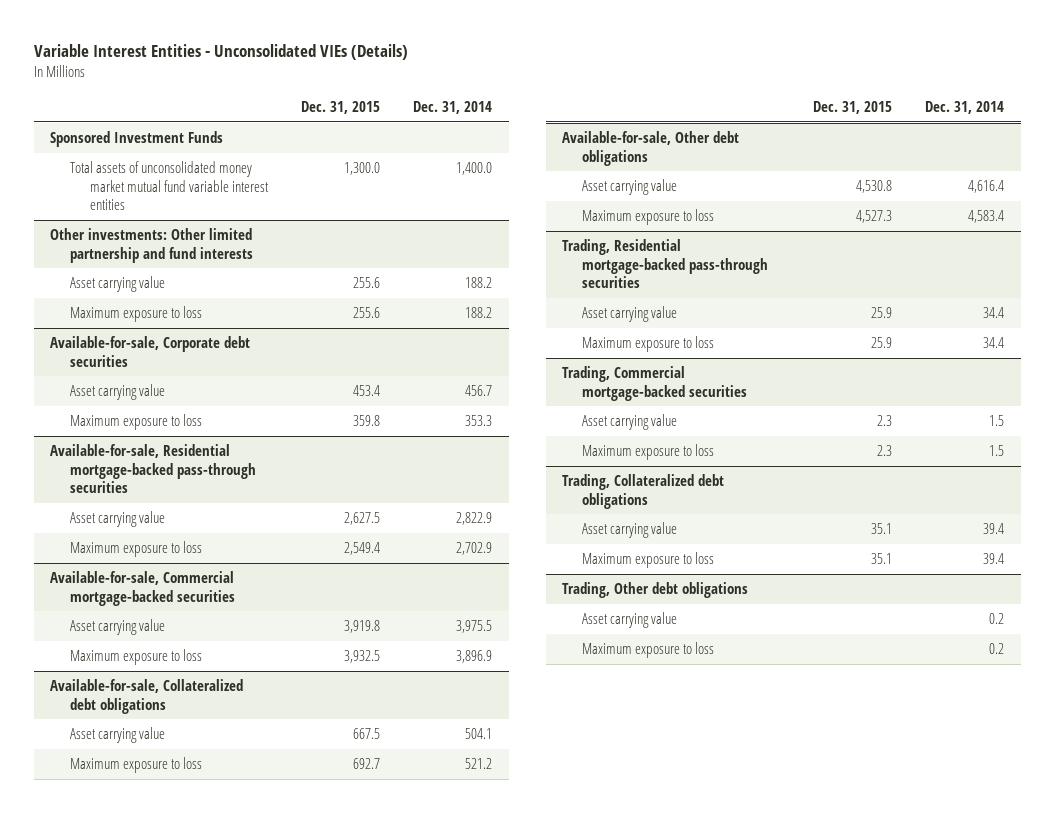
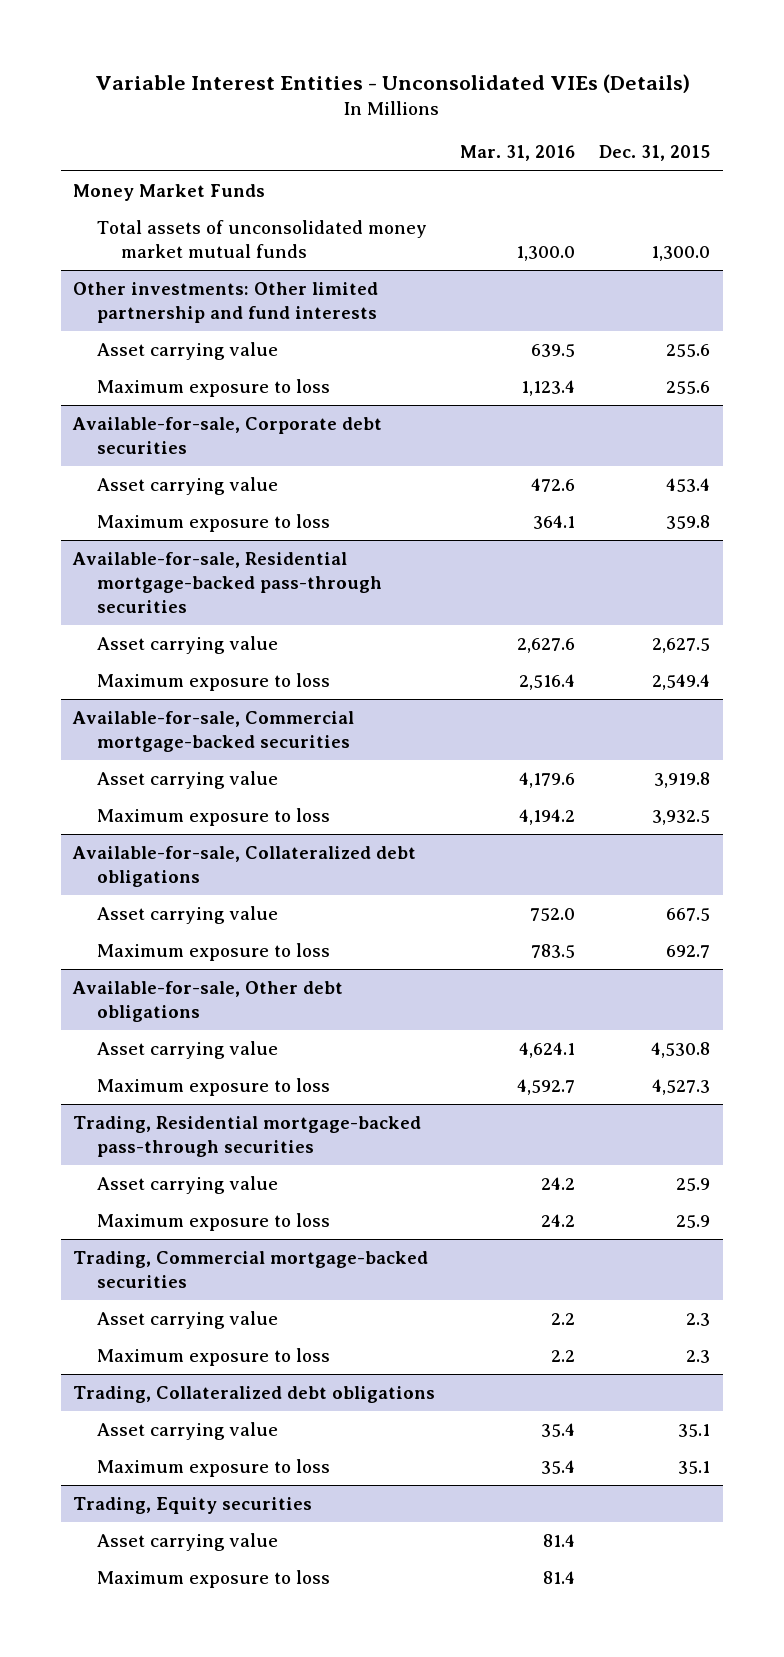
[413,101,493,115] Dec. 31, 2014 -> none
none -> [459,145,575,162] Mar. 31, 2016
[50,131,224,148] Sponsored Investment Funds -> none
none -> [73,183,266,201] Money Market Funds
[70,161,270,211] Total assets of unconsolidated money market mutual fund variable interest entities -> [97,219,428,259] Total assets of unconsolidated money market mutual funds
[562,582,749,599] Trading, Other debt obligations -> none
none -> [73,1496,313,1514] Trading, Equity securities

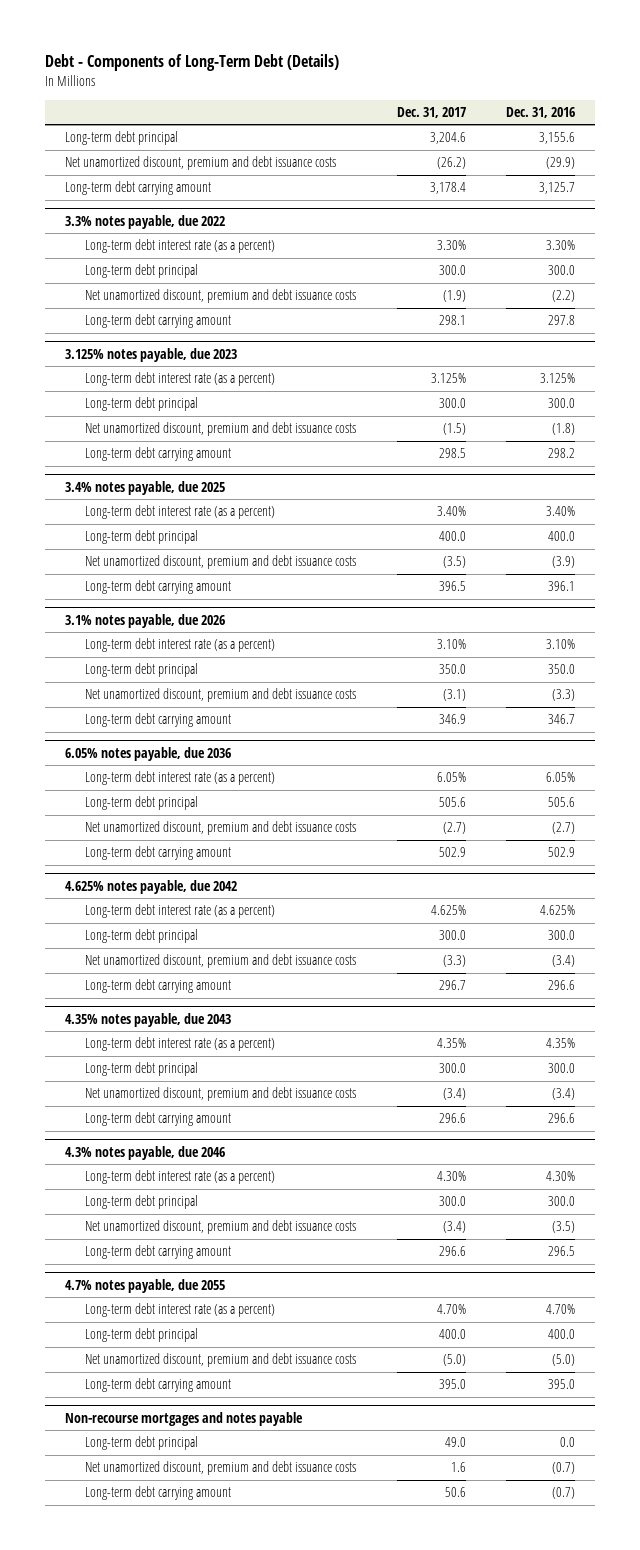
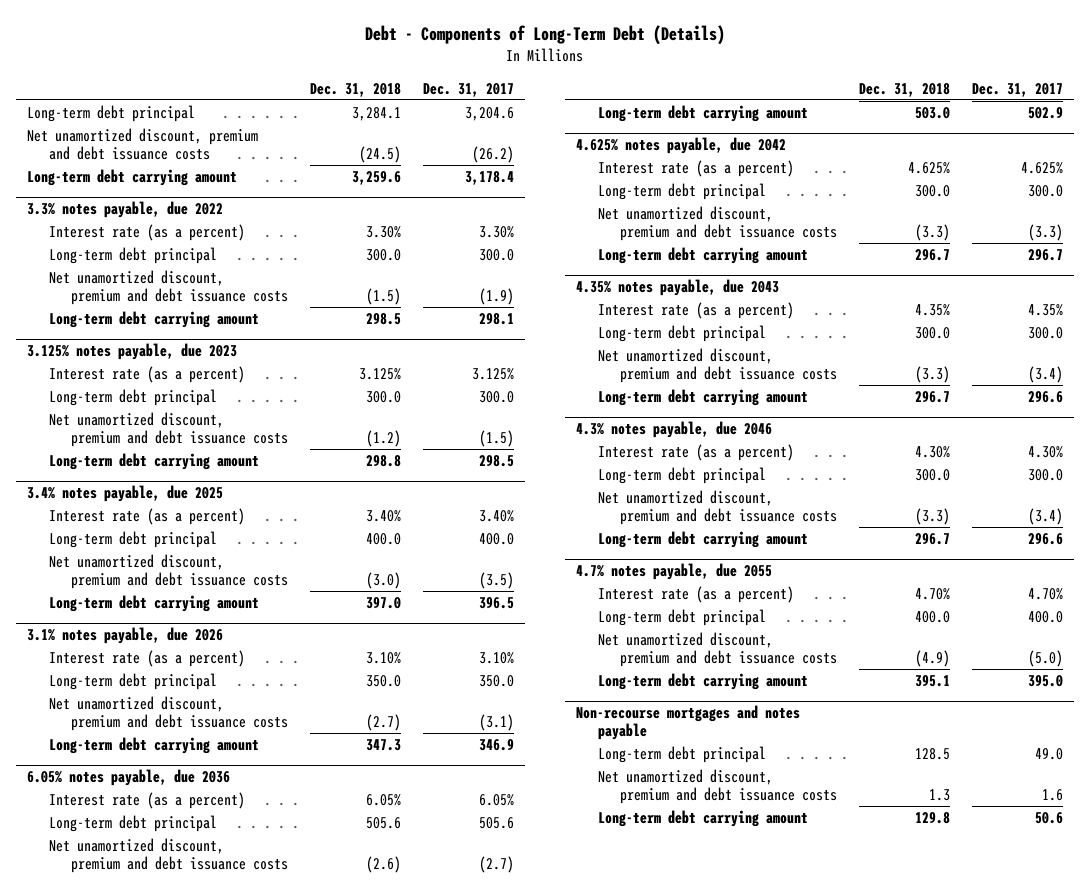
[506,107,576,119] Dec. 31, 2016 -> none
none -> [309,82,401,97] Dec. 31, 2018
[85,239,276,254] Long-term debt interest rate (as a percent) -> [48,223,245,241] Interest rate (as a percent)
[85,372,276,387] Long-term debt interest rate (as a percent) -> [48,365,245,383] Interest rate (as a percent)
[85,505,276,520] Long-term debt interest rate (as a percent) -> [48,507,245,525] Interest rate (as a percent)
[85,638,276,653] Long-term debt interest rate (as a percent) -> [48,649,245,667] Interest rate (as a percent)
[85,771,276,786] Long-term debt interest rate (as a percent) -> [48,791,245,809] Interest rate (as a percent)
[85,904,276,919] Long-term debt interest rate (as a percent) -> [597,159,794,177] Interest rate (as a percent)
[85,1037,276,1052] Long-term debt interest rate (as a percent) -> [597,301,794,319] Interest rate (as a percent)
[85,1170,276,1185] Long-term debt interest rate (as a percent) -> [597,443,794,461] Interest rate (as a percent)
[85,1303,276,1318] Long-term debt interest rate (as a percent) -> [597,585,794,603] Interest rate (as a percent)

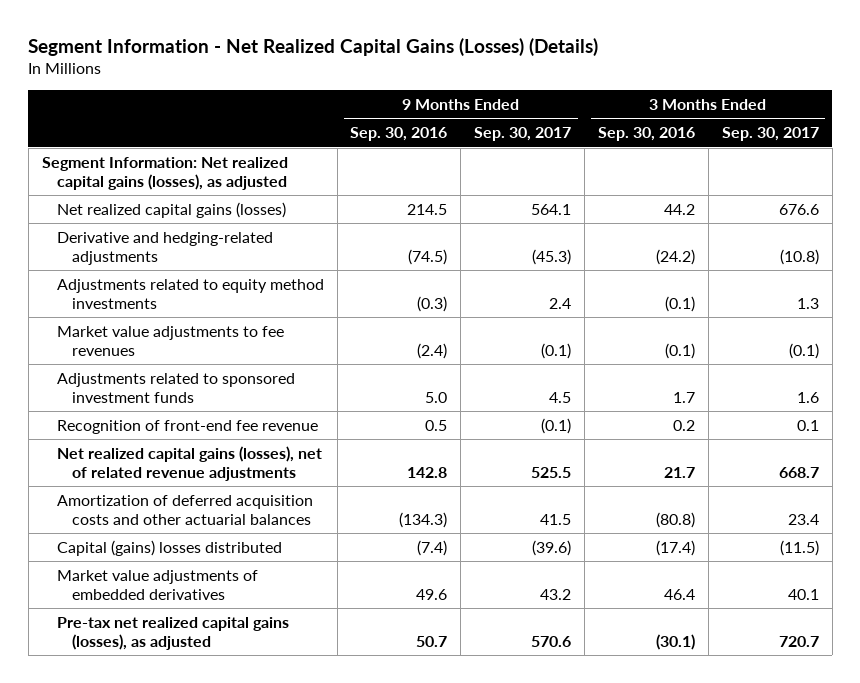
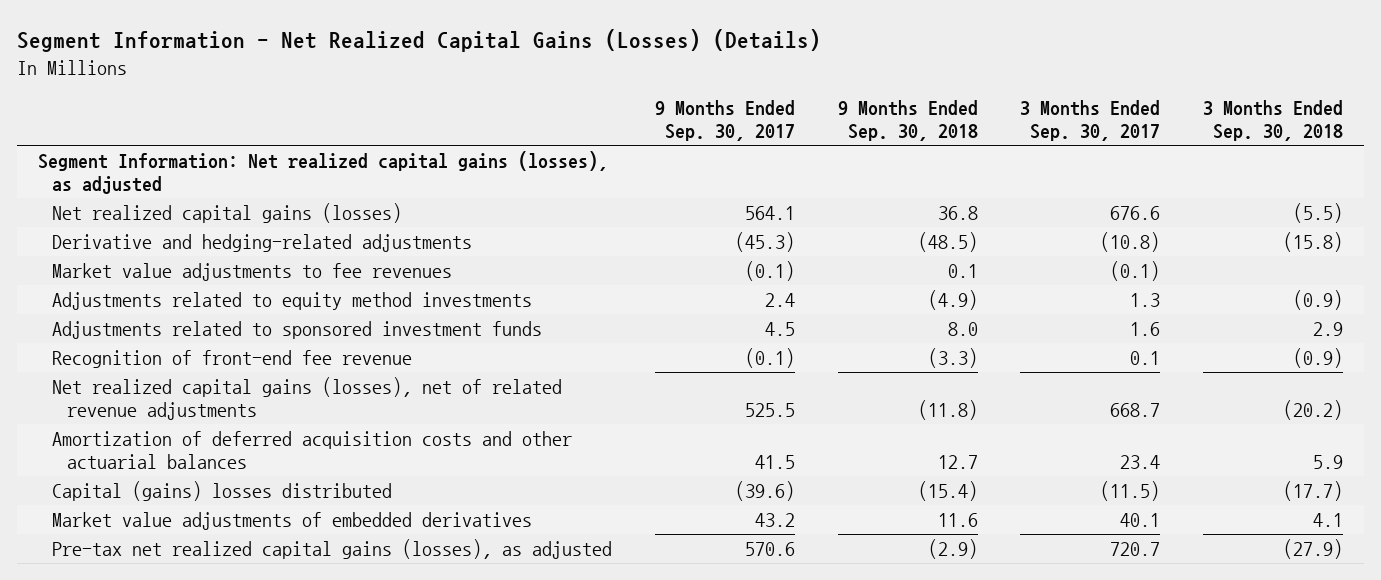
[350,127,448,142] Sep. 30, 2016 -> none
[597,127,695,142] Sep. 30, 2016 -> none
none -> [837,99,978,142] 9 Months Ended Sep. 30, 2018
none -> [1202,99,1343,142] 3 Months Ended Sep. 30, 2018
[56,278,324,309] Adjustments related to equity method investments -> [52,291,533,310] Adjustments related to equity method investments

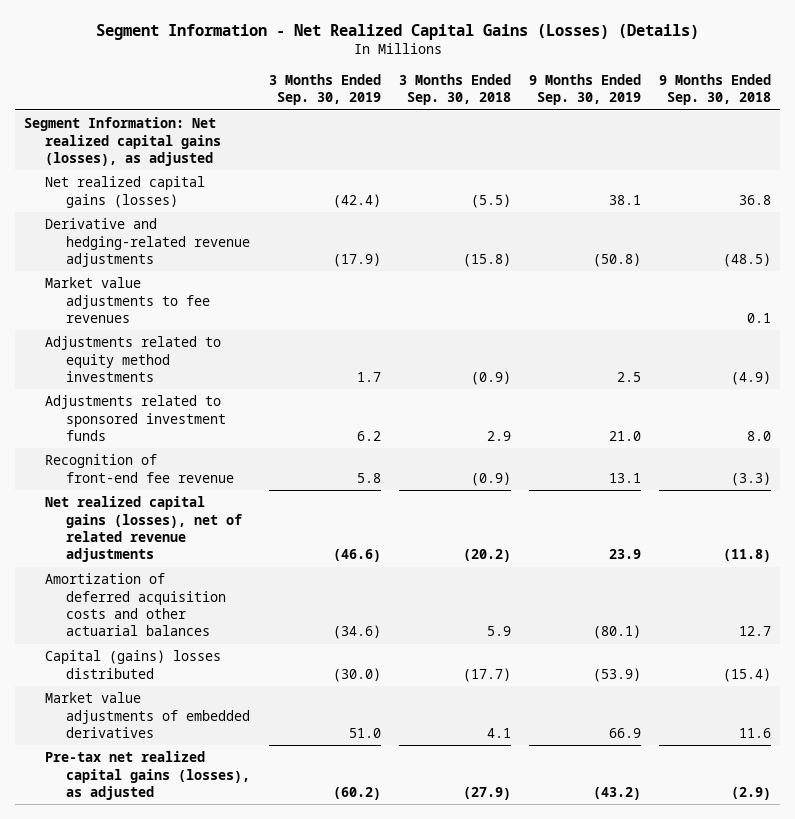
[655,99,796,142] 9 Months Ended Sep. 30, 2017 -> none
[1020,99,1161,142] 3 Months Ended Sep. 30, 2017 -> none
none -> [268,73,381,106] 3 Months Ended Sep. 30, 2019
none -> [528,73,641,106] 9 Months Ended Sep. 30, 2019
[52,233,473,252] Derivative and hedging-related adjustments -> [45,218,251,267] Derivative and hedging-related revenue adjustments

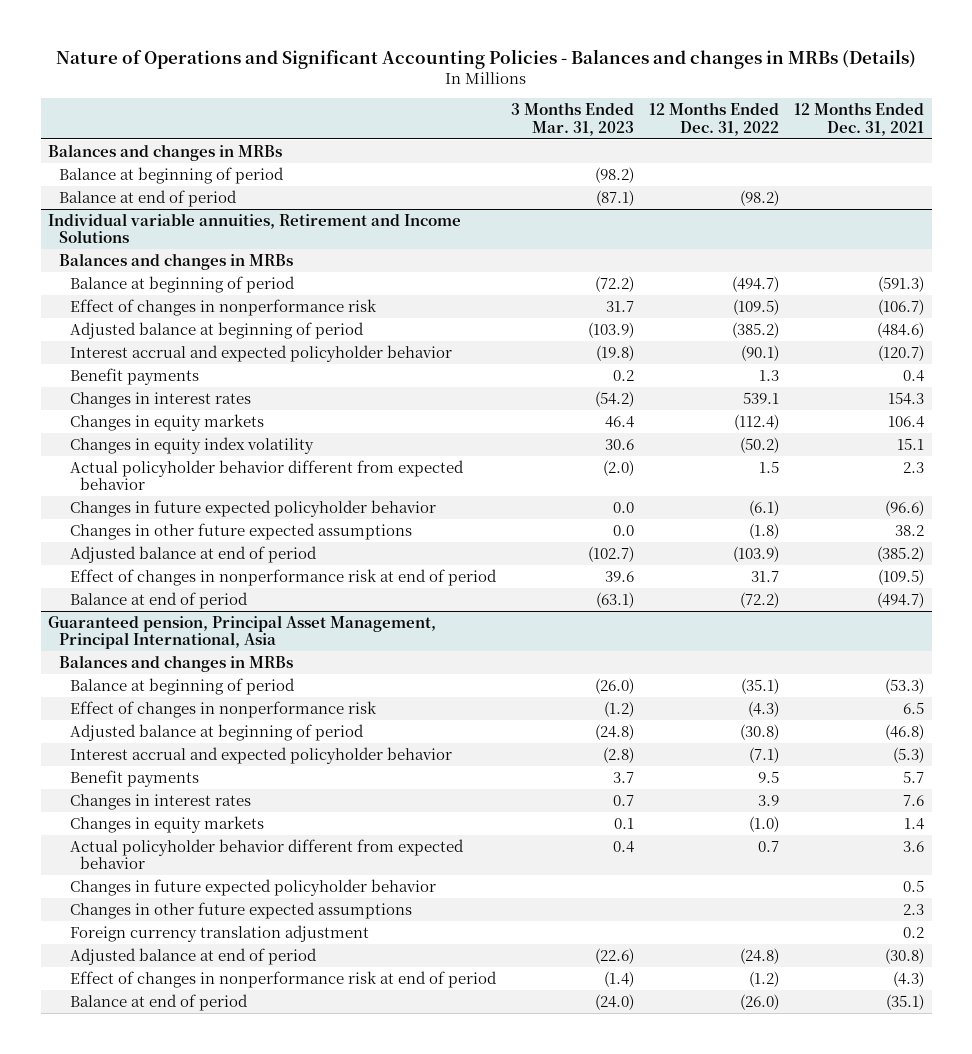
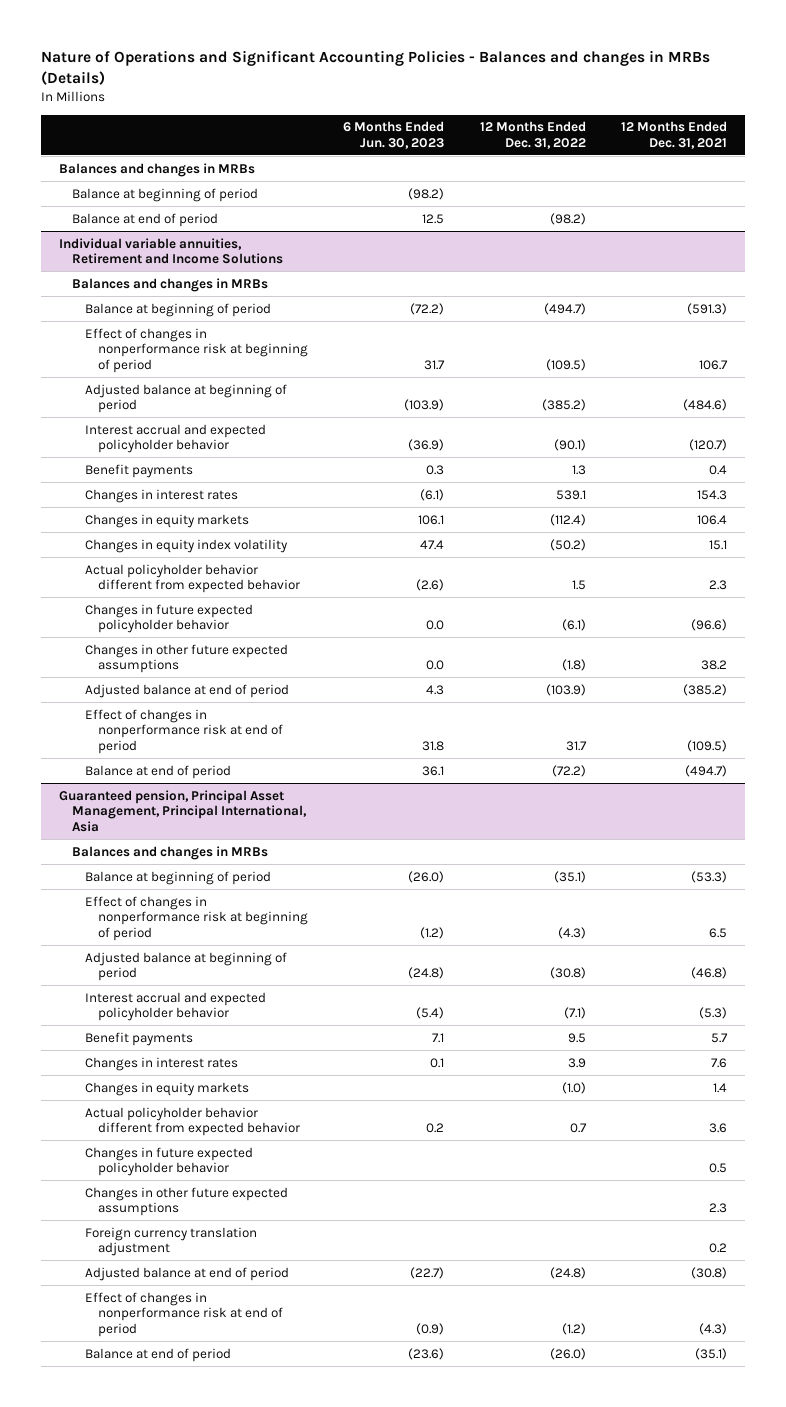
[510,102,634,136] 3 Months Ended Mar. 31, 2023 -> none
none -> [343,121,445,149] 6 Months Ended Jun. 30, 2023
[69,298,377,316] Effect of changes in nonperformance risk -> [84,327,308,373] Effect of changes in nonperformance risk at beginning of period
[878,298,925,315] (106.7) -> [698,359,728,370] 106.7
[69,700,377,718] Effect of changes in nonperformance risk -> [84,895,308,941] Effect of changes in nonperformance risk at beginning of period

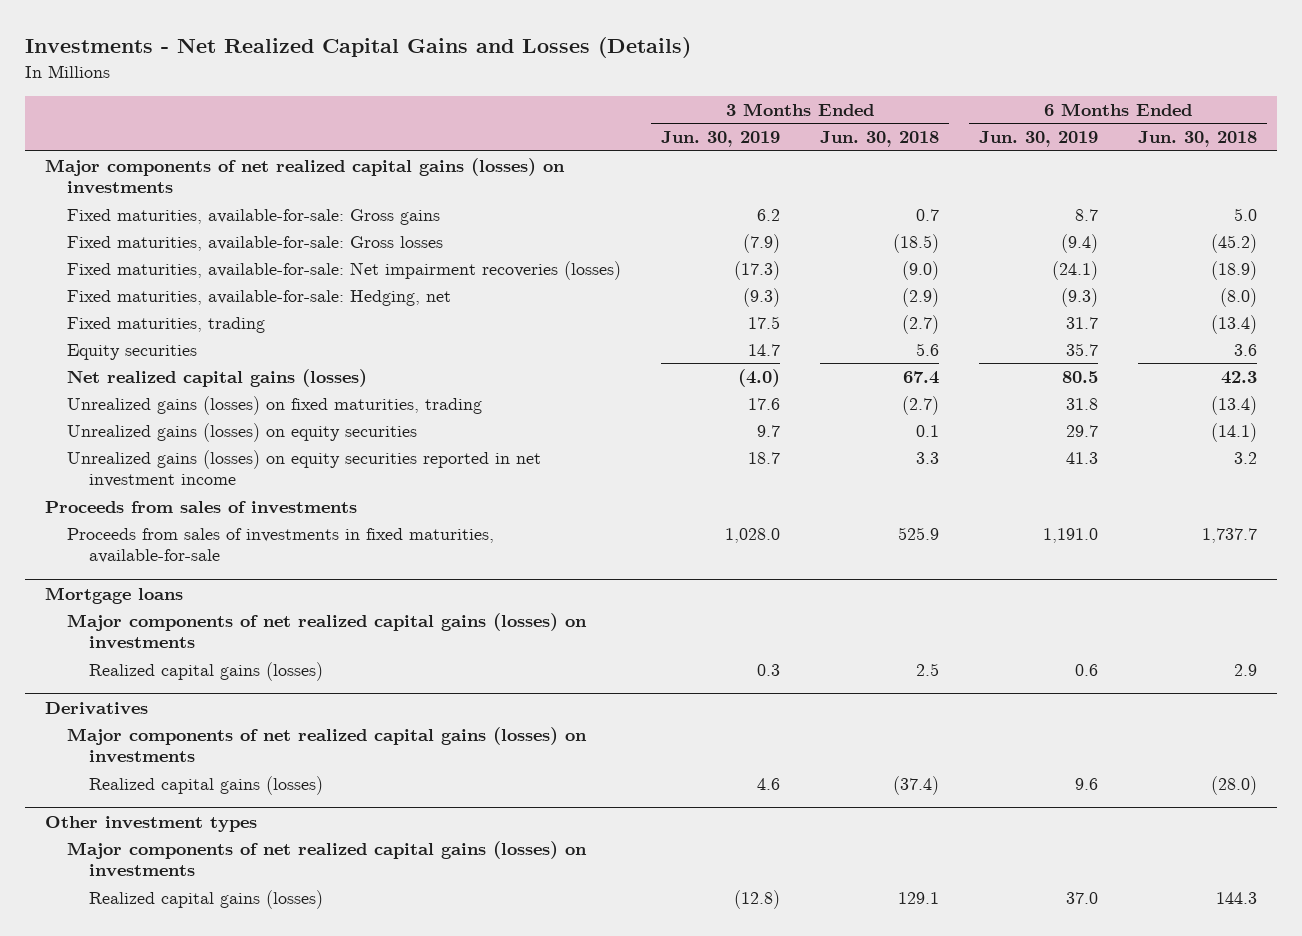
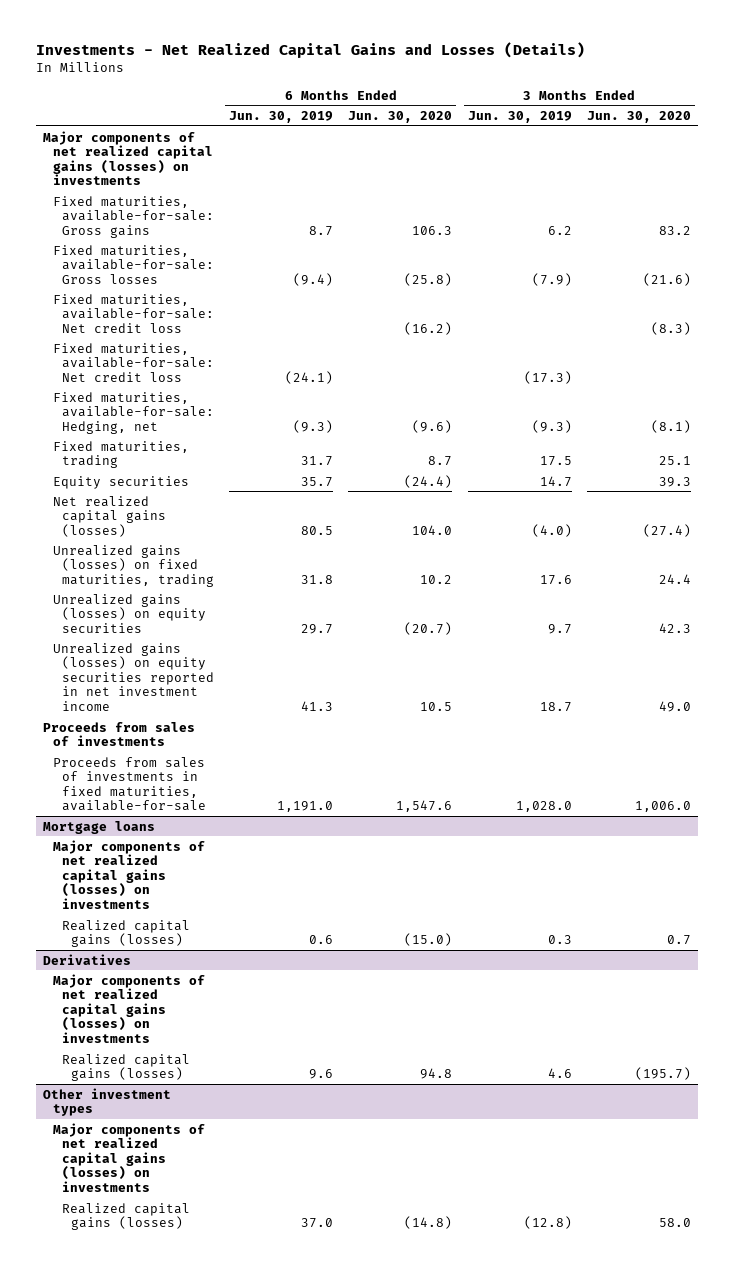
[820,131,940,148] Jun. 30, 2018 -> none
[1138,131,1258,148] Jun. 30, 2018 -> none
none -> [348,110,453,123] Jun. 30, 2020
none -> [586,110,691,123] Jun. 30, 2020
none -> [52,293,214,333] Fixed maturities, available-for-sale: Net credit loss
[67,260,622,280] Fixed maturities, available-for-sale: Net impairment recoveries (losses) -> [52,342,214,382] Fixed maturities, available-for-sale: Net credit loss

